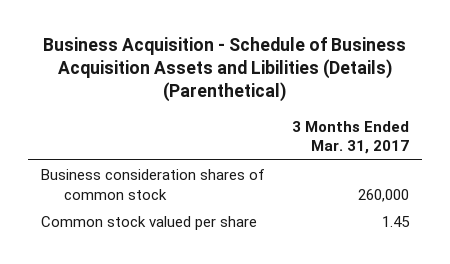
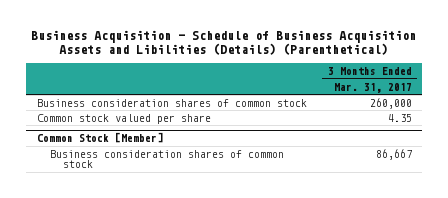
[381,216,410,228] 1.45 -> [387,113,412,122] 4.35
none -> [36,132,163,144] Common Stock [Member]
none -> [49,149,284,169] Business consideration shares of common stock

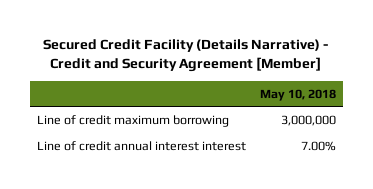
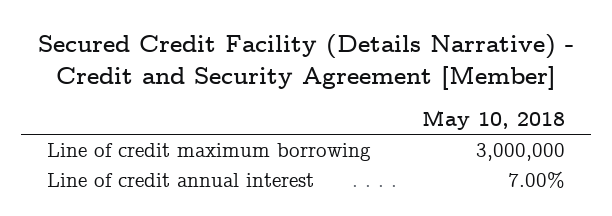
[36,140,246,151] Line of credit annual interest interest -> [46,173,314,188] Line of credit annual interest

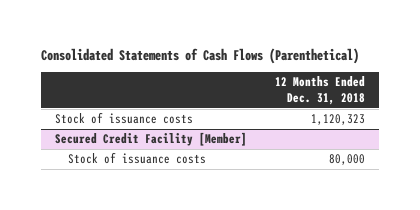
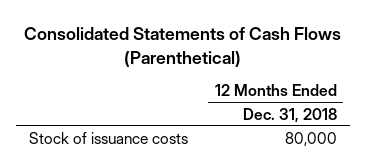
[54,112,193,125] Stock of issuance costs -> none
[54,132,247,147] Secured Credit Facility [Member] -> none

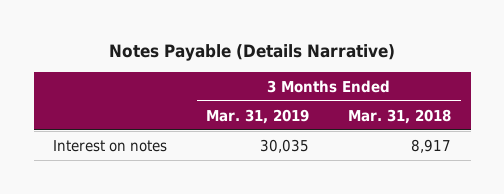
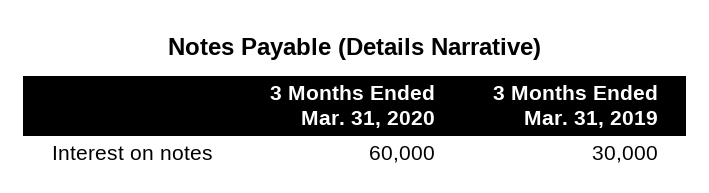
[348,108,452,124] Mar. 31, 2018 -> none
none -> [270,85,436,129] 3 Months Ended Mar. 31, 2020
[260,138,310,153] 30,035 -> [591,146,658,164] 30,000

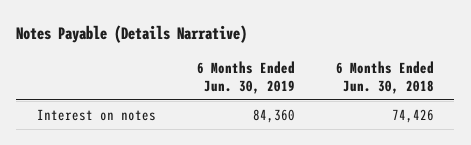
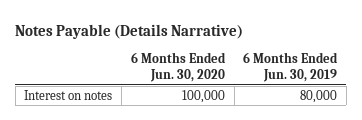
[335,60,434,94] 6 Months Ended Jun. 30, 2018 -> none
none -> [130,52,226,83] 6 Months Ended Jun. 30, 2020
[252,109,295,124] 84,360 -> [300,90,338,104] 80,000

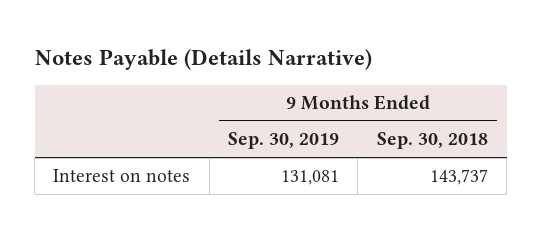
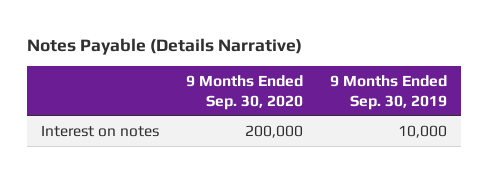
[376,132,488,150] Sep. 30, 2018 -> none
none -> [186,75,304,110] 9 Months Ended Sep. 30, 2020
[281,170,340,186] 131,081 -> [398,124,448,138] 10,000

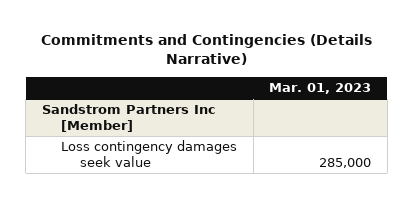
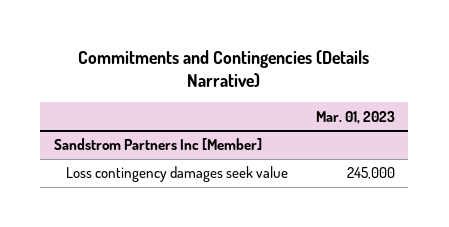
[319,157,372,168] 285,000 -> [346,167,395,180] 245,000

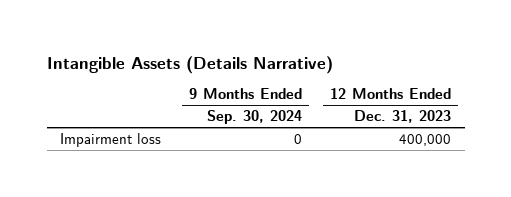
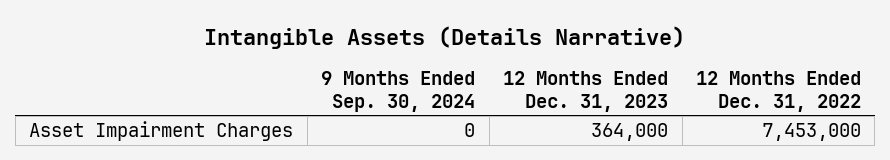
none -> [696,70,862,113] 12 Months Ended Dec. 31, 2022
[60,133,162,148] Impairment loss -> [29,121,294,142] Asset Impairment Charges
[399,134,452,147] 400,000 -> [591,123,669,142] 364,000

